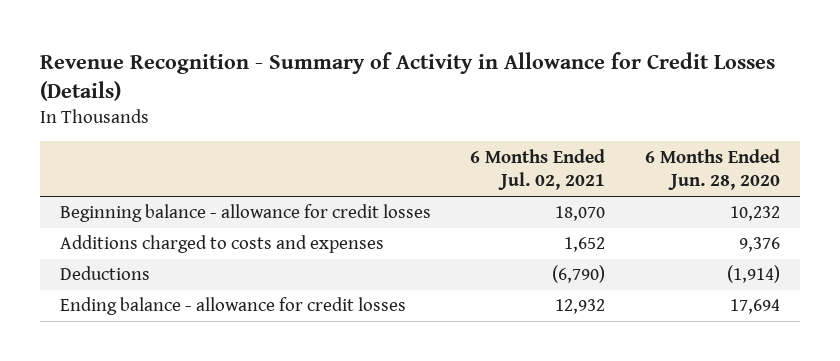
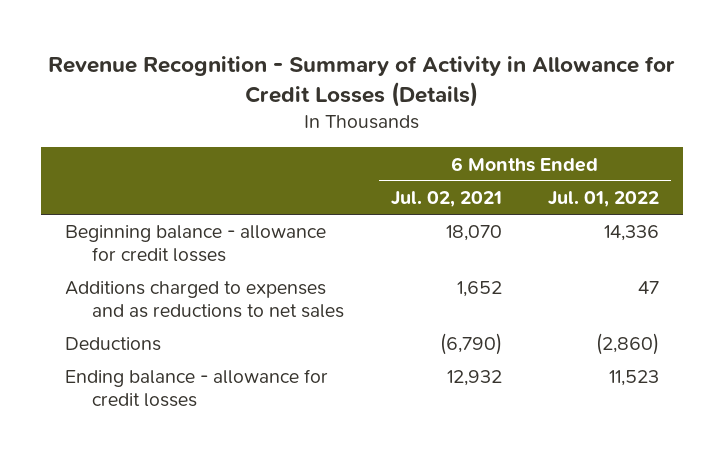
[644,148,780,191] 6 Months Ended Jun. 28, 2020 -> none
none -> [548,191,660,208] Jul. 01, 2022
[59,235,384,254] Additions charged to costs and expenses -> [64,281,344,319] Additions charged to expenses and as reductions to net sales

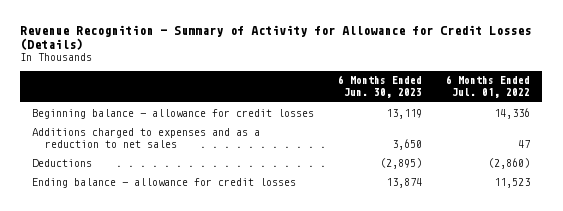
[48,55,676,107] Revenue Recognition - Summary of Activity in Allowance for Credit Losses (Details) -> [20,24,532,50] Revenue Recognition - Summary of Activity for Allowance for Credit Losses (Details)
[390,191,502,208] Jul. 02, 2021 -> none
none -> [338,75,423,99] 6 Months Ended Jun. 30, 2023
[64,281,344,319] Additions charged to expenses and as reductions to net sales -> [32,127,261,148] Additions charged to expenses and as a reduction to net sales

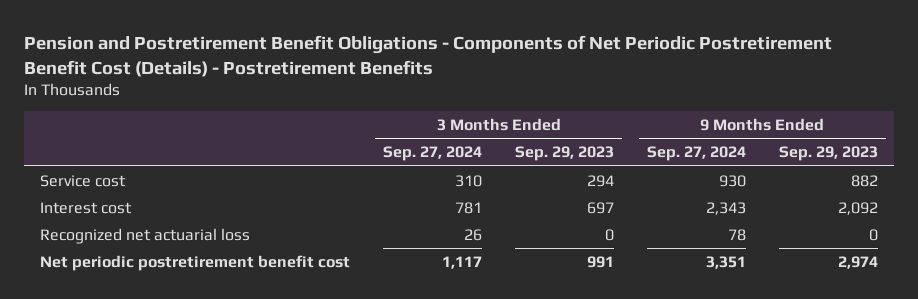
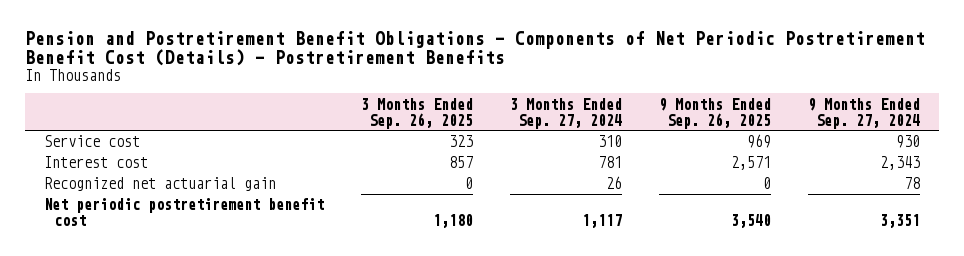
[514,146,614,162] Sep. 29, 2023 -> none
[778,146,878,162] Sep. 29, 2023 -> none
none -> [360,97,473,129] 3 Months Ended Sep. 26, 2025
none -> [659,97,772,129] 9 Months Ended Sep. 26, 2025
[40,227,251,244] Recognized net actuarial loss -> [43,177,276,192] Recognized net actuarial gain

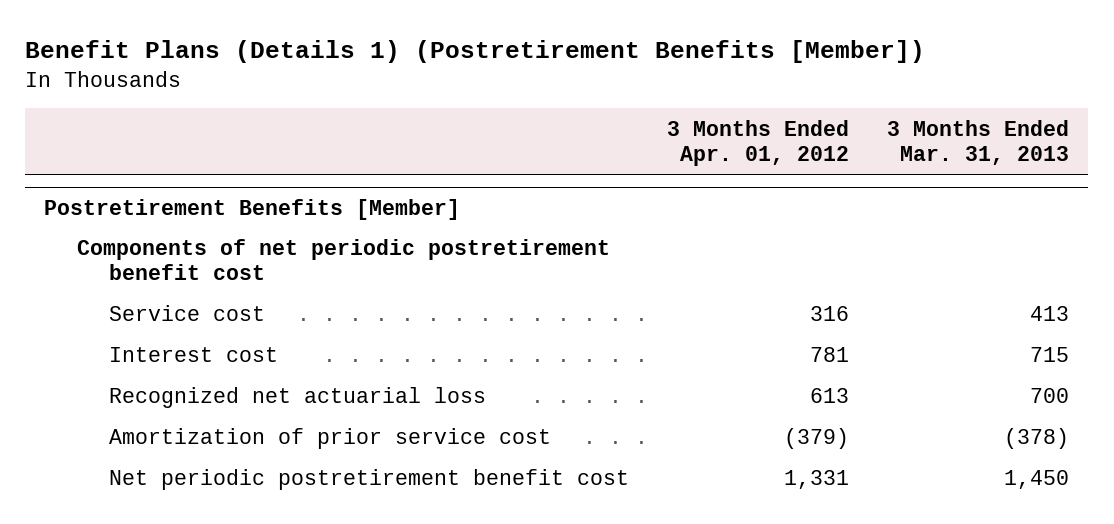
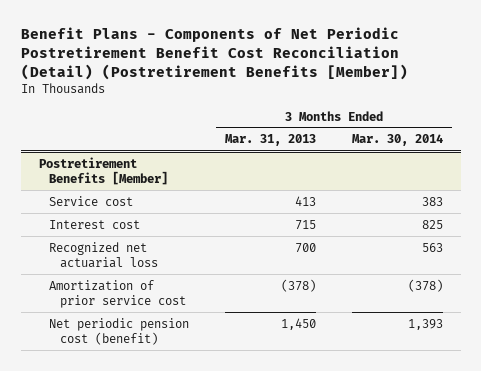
[25,40,926,64] Benefit Plans (Details 1) (Postretirement Benefits [Member]) -> [20,27,408,80] Benefit Plans - Components of Net Periodic Postretirement Benefit Cost Reconciliation (Detail) (Postretirement Benefits [Member])
[667,119,850,166] 3 Months Ended Apr. 01, 2012 -> none
none -> [351,134,443,147] Mar. 30, 2014
[76,239,610,281] Components of net periodic postretirement benefit cost -> none
[109,469,630,491] Net periodic postretirement benefit cost -> [49,317,190,345] Net periodic pension cost (benefit)

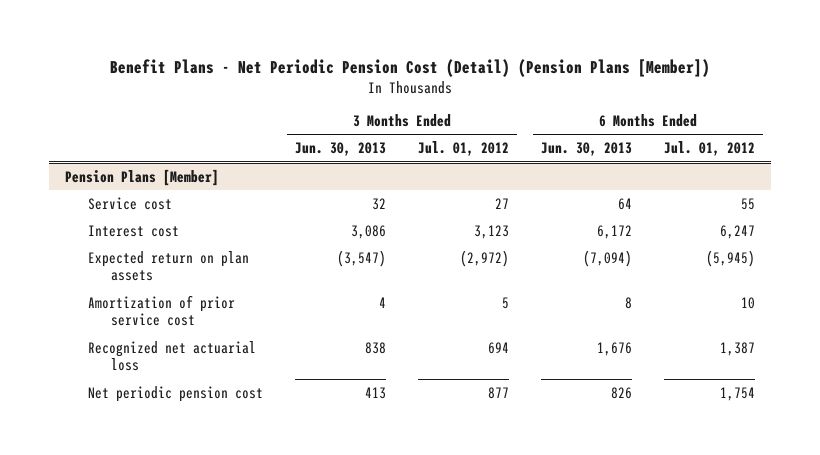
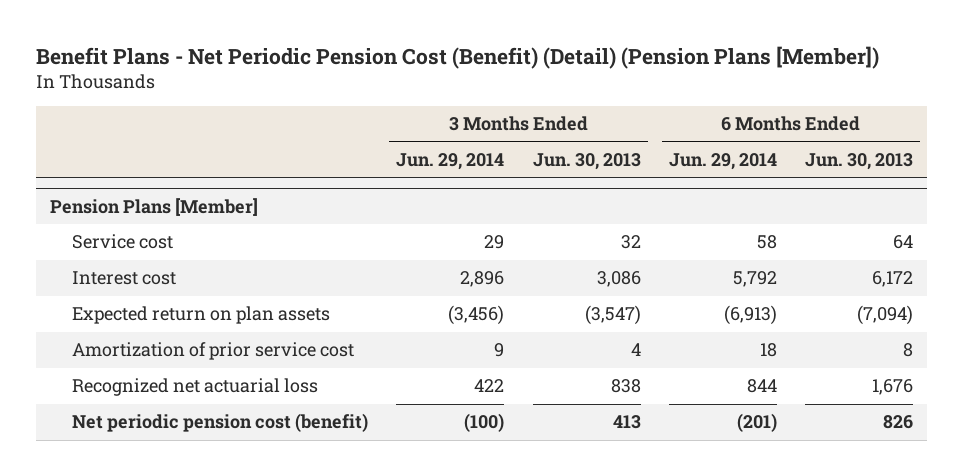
[110,58,711,77] Benefit Plans - Net Periodic Pension Cost (Detail) (Pension Plans [Member]) -> [35,45,879,69] Benefit Plans - Net Periodic Pension Cost (Benefit) (Detail) (Pension Plans [Member])
[417,141,509,157] Jul. 01, 2012 -> none
[663,141,755,157] Jul. 01, 2012 -> none
none -> [396,153,505,171] Jun. 29, 2014
none -> [668,153,777,171] Jun. 29, 2014
[88,385,264,402] Net periodic pension cost -> [72,413,369,433] Net periodic pension cost (benefit)

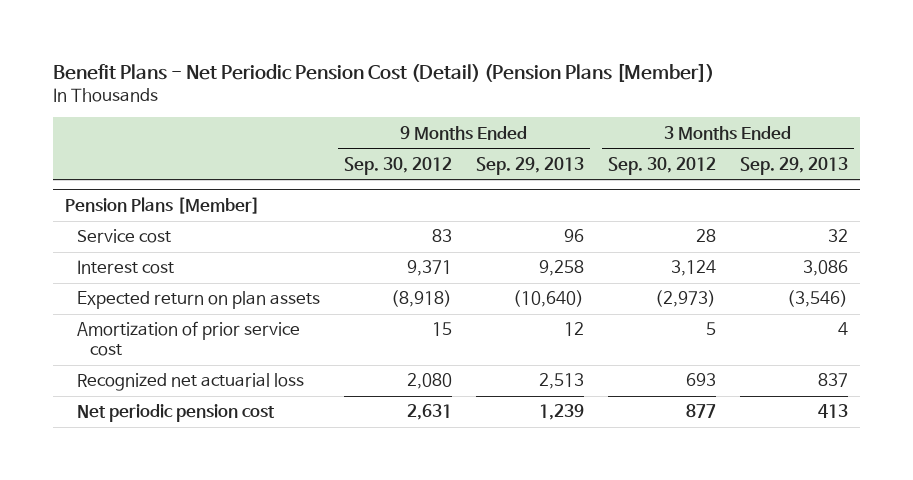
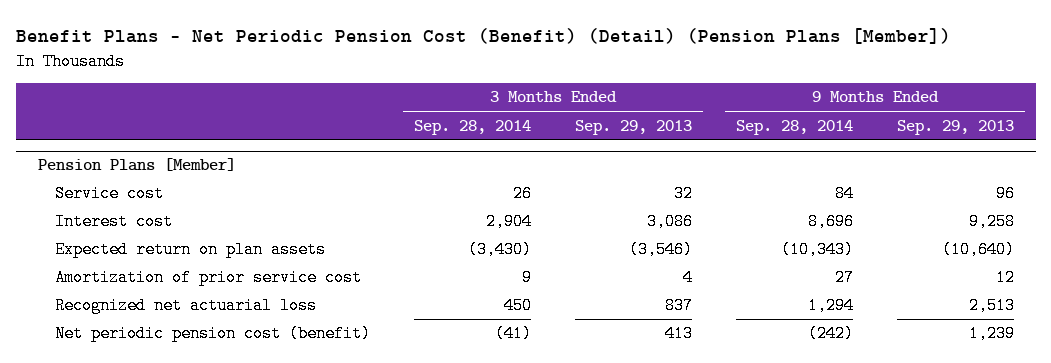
[52,62,714,82] Benefit Plans - Net Periodic Pension Cost (Detail) (Pension Plans [Member]) -> [15,28,951,45] Benefit Plans - Net Periodic Pension Cost (Benefit) (Detail) (Pension Plans [Member])
[344,156,453,175] Sep. 30, 2012 -> none
[608,156,717,175] Sep. 30, 2012 -> none
none -> [413,119,531,135] Sep. 28, 2014
none -> [735,119,853,135] Sep. 28, 2014
[77,404,276,423] Net periodic pension cost -> [54,325,371,343] Net periodic pension cost (benefit)

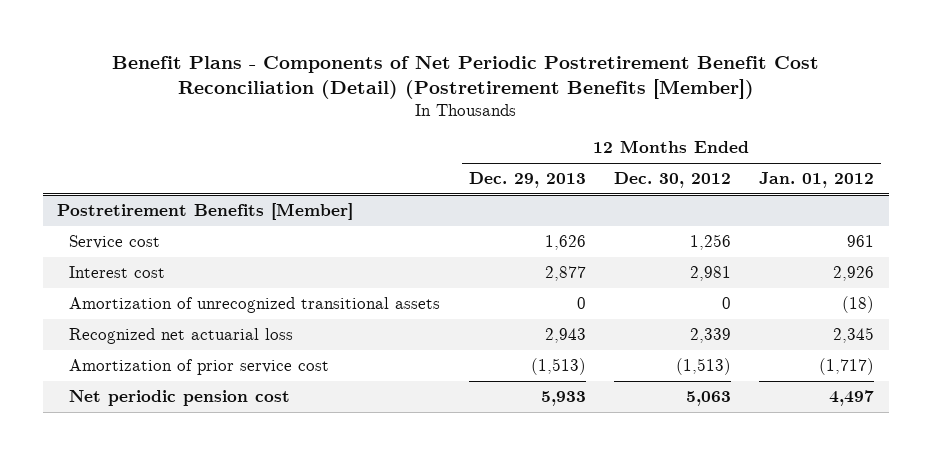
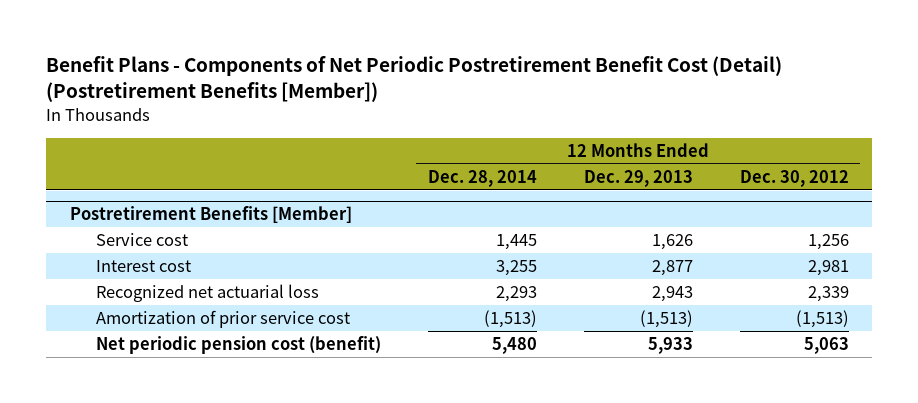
[111,55,819,99] Benefit Plans - Components of Net Periodic Postretirement Benefit Cost Reconciliation (Detail) (Postretirement Benefits [Member]) -> [46,56,783,103] Benefit Plans - Components of Net Periodic Postretirement Benefit Cost (Detail) (Postretirement Benefits [Member])
[759,172,875,189] Jan. 01, 2012 -> none
none -> [427,169,537,187] Dec. 28, 2014
[69,296,441,313] Amortization of unrecognized transitional assets -> none
[69,389,291,406] Net periodic pension cost -> [95,336,381,355] Net periodic pension cost (benefit)

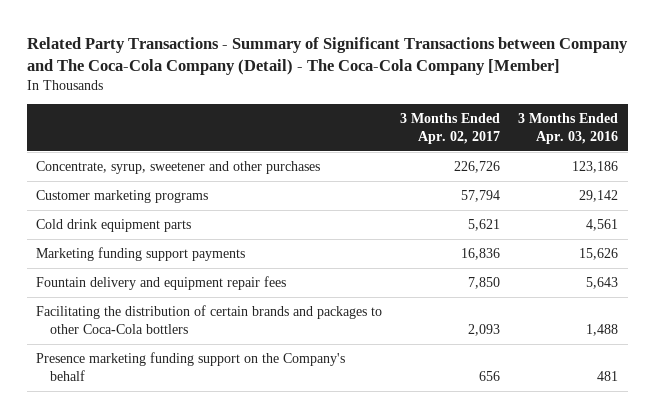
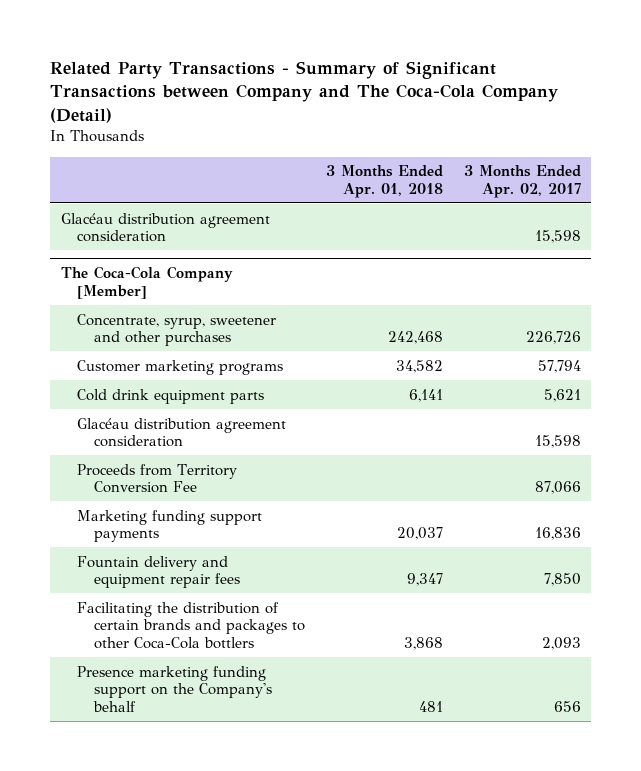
[26,36,628,75] Related Party Transactions - Summary of Significant Transactions between Company and The Coca-Cola Company (Detail) - The Coca-Cola Company [Member] -> [50,60,559,123] Related Party Transactions - Summary of Significant Transactions between Company and The Coca-Cola Company (Detail)
[518,113,619,145] 3 Months Ended Apr. 03, 2016 -> none
none -> [325,165,443,198] 3 Months Ended Apr. 01, 2018
none -> [60,212,270,243] Glacéau distribution agreement consideration
none -> [60,266,233,300] The Coca-Cola Company [Member]
none -> [77,417,287,448] Glacéau distribution agreement consideration
none -> [77,463,238,494] Proceeds from Territory Conversion Fee

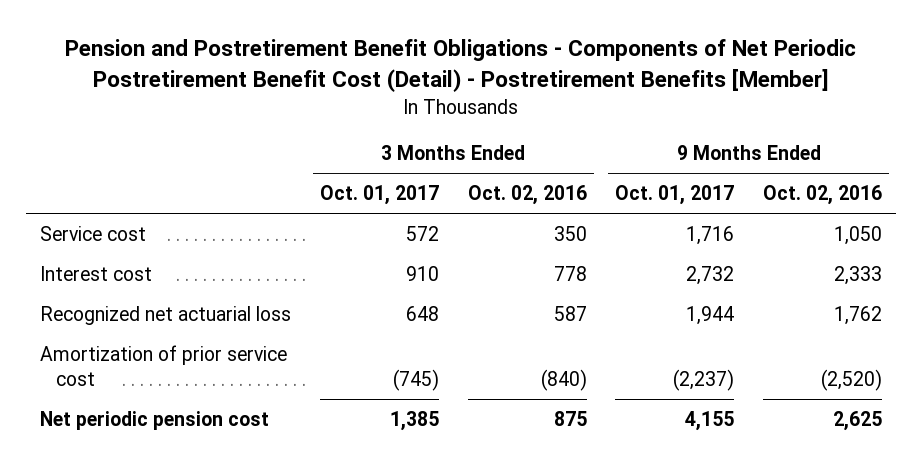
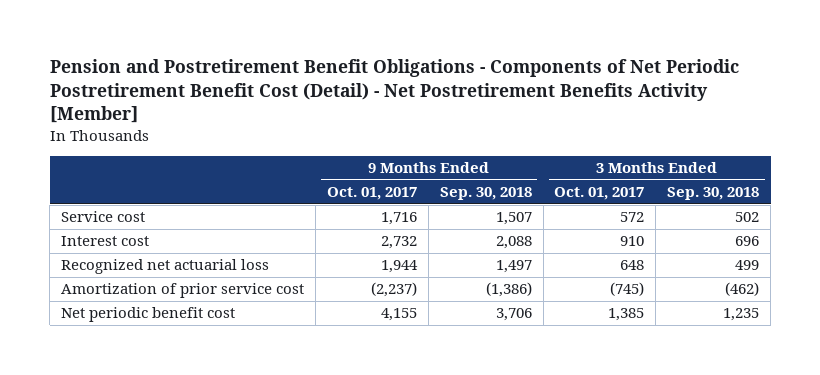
[65,39,857,93] Pension and Postretirement Benefit Obligations - Components of Net Periodic Postretirement Benefit Cost (Detail) - Postretirement Benefits [Member] -> [49,59,739,124] Pension and Postretirement Benefit Obligations - Components of Net Periodic Postretirement Benefit Cost (Detail) - Net Postretirement Benefits Activity [Member]
[467,185,587,206] Oct. 02, 2016 -> none
[762,185,882,206] Oct. 02, 2016 -> none
none -> [439,187,532,201] Sep. 30, 2018
none -> [667,187,760,201] Sep. 30, 2018
[40,410,270,430] Net periodic pension cost -> [61,307,236,323] Net periodic benefit cost

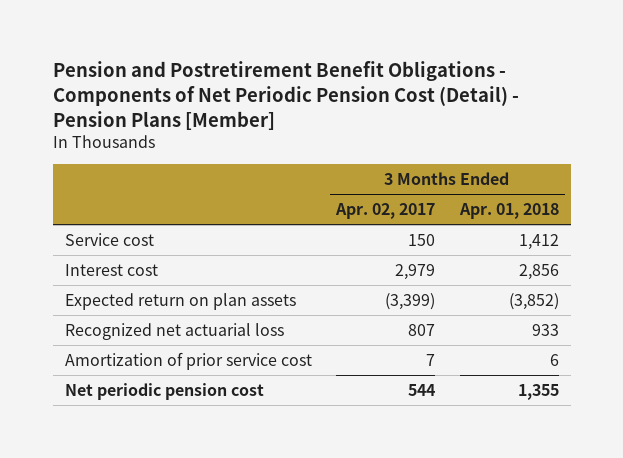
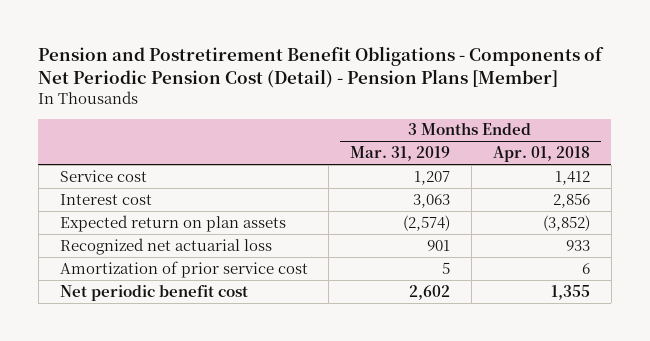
[335,203,436,220] Apr. 02, 2017 -> none
none -> [350,146,451,162] Mar. 31, 2019
[64,382,264,400] Net periodic pension cost -> [59,284,248,301] Net periodic benefit cost

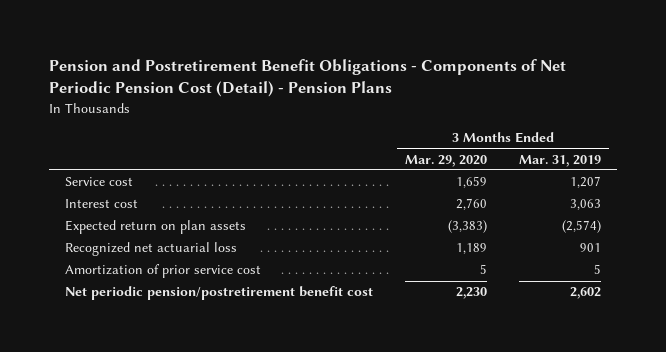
[38,46,605,88] Pension and Postretirement Benefit Obligations - Components of Net Periodic Pension Cost (Detail) - Pension Plans [Member] -> [49,59,567,98] Pension and Postretirement Benefit Obligations - Components of Net Periodic Pension Cost (Detail) - Pension Plans
[493,146,591,163] Apr. 01, 2018 -> none
none -> [405,154,488,167] Mar. 29, 2020
[59,284,248,301] Net periodic benefit cost -> [65,286,374,301] Net periodic pension/postretirement benefit cost

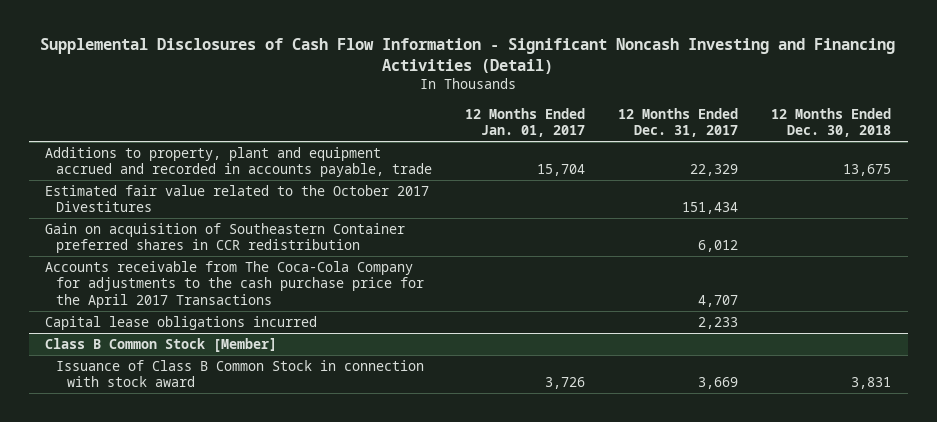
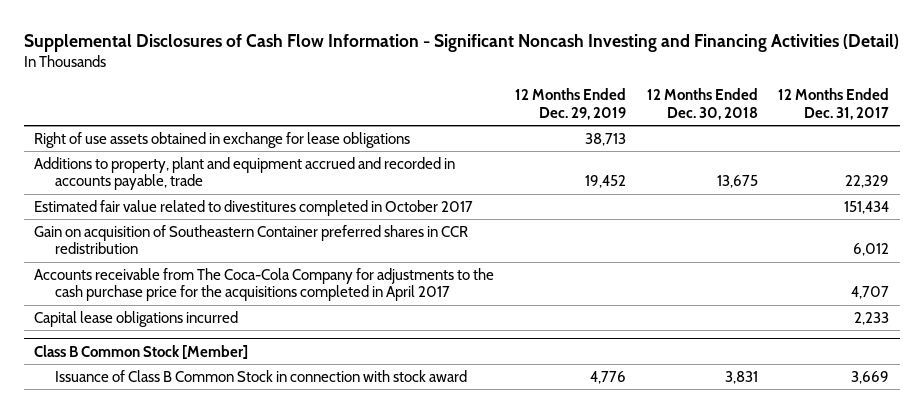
[465,107,586,138] 12 Months Ended Jan. 01, 2017 -> none
none -> [514,88,626,120] 12 Months Ended Dec. 29, 2019
none -> [34,131,411,148] Right of use assets obtained in exchange for lease obligations
[45,184,430,213] Estimated fair value related to the October 2017 Divestitures -> [34,199,474,216] Estimated fair value related to divestitures completed in October 2017
[45,260,425,308] Accounts receivable from The Coca-Cola Company for adjustments to the cash purchase price for the April 2017 Transactions -> [34,267,495,302] Accounts receivable from The Coca-Cola Company for adjustments to the cash purchase price for the acquisitions completed in April 2017

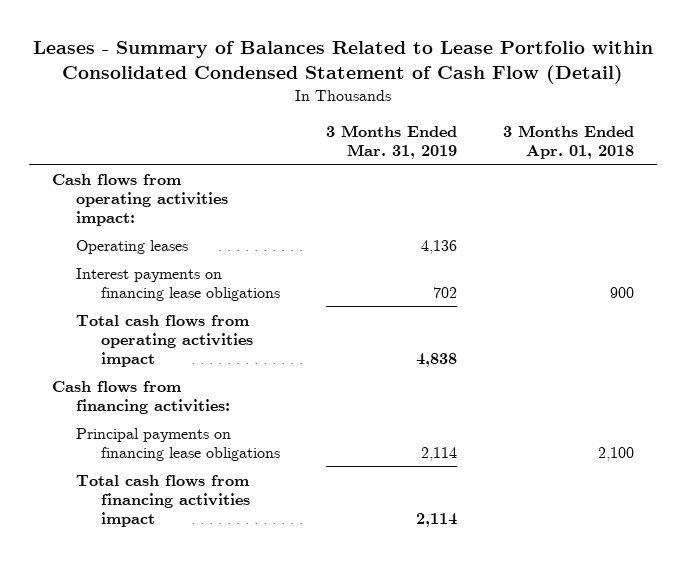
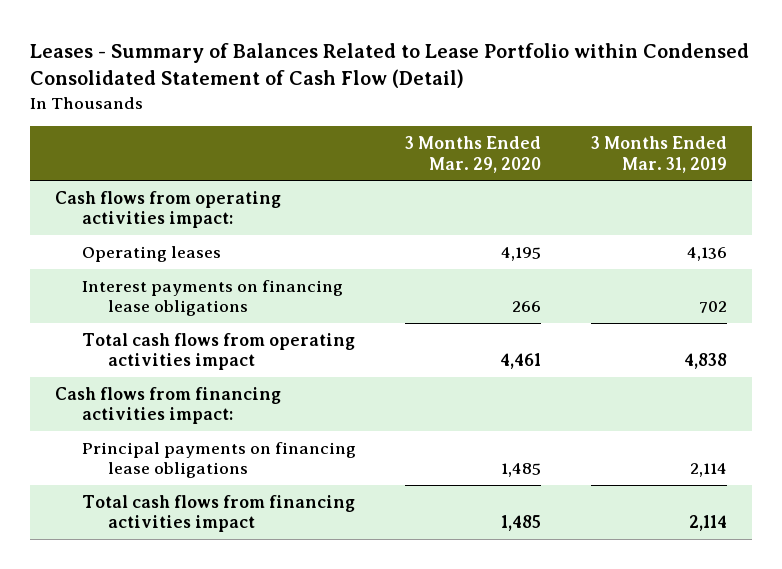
[32,40,653,84] Leases - Summary of Balances Related to Lease Portfolio within Consolidated Condensed Statement of Cash Flow (Detail) -> [30,42,750,88] Leases - Summary of Balances Related to Lease Portfolio within Condensed Consolidated Statement of Cash Flow (Detail)
[502,124,634,159] 3 Months Ended Apr. 01, 2018 -> none
none -> [405,136,542,173] 3 Months Ended Mar. 29, 2020
[51,380,231,414] Cash flows from financing activities: -> [55,387,282,425] Cash flows from financing activities impact:

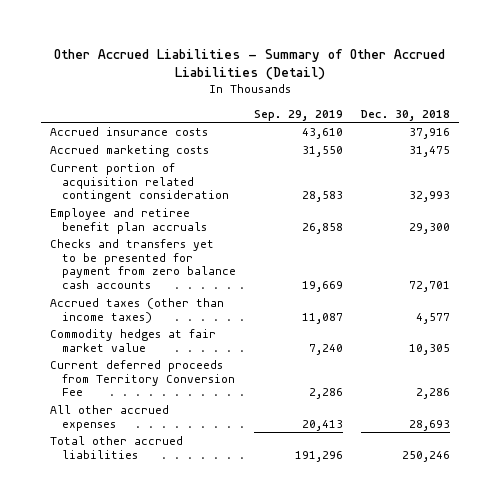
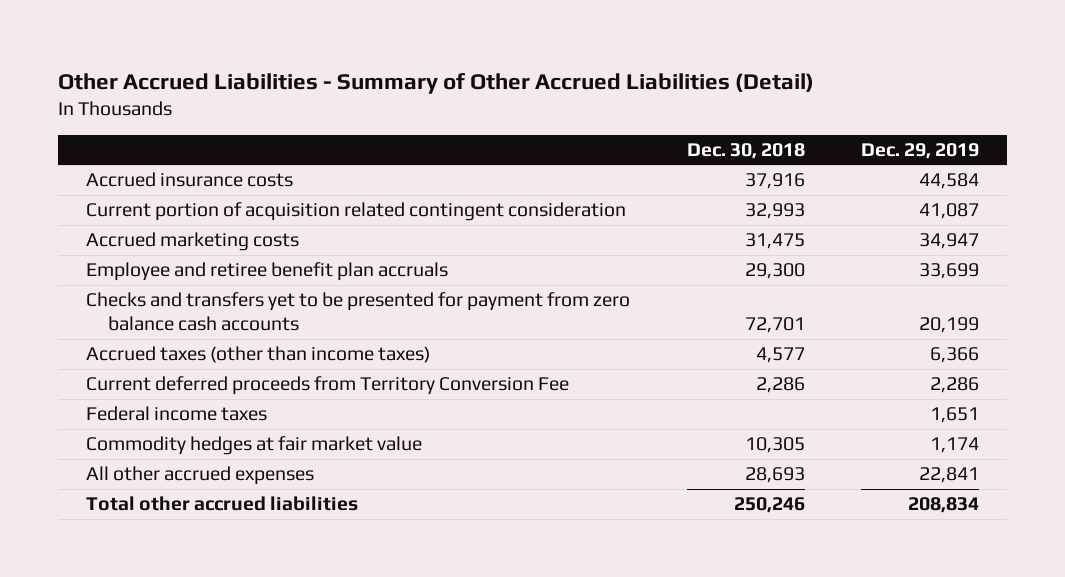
[254,109,344,121] Sep. 29, 2019 -> none
none -> [860,142,979,159] Dec. 29, 2019
[49,144,209,157] Accrued marketing costs -> [86,232,300,252] Accrued marketing costs
none -> [86,406,268,422] Federal income taxes
[49,328,216,352] Commodity hedges at fair market value -> [86,436,423,456] Commodity hedges at fair market value

